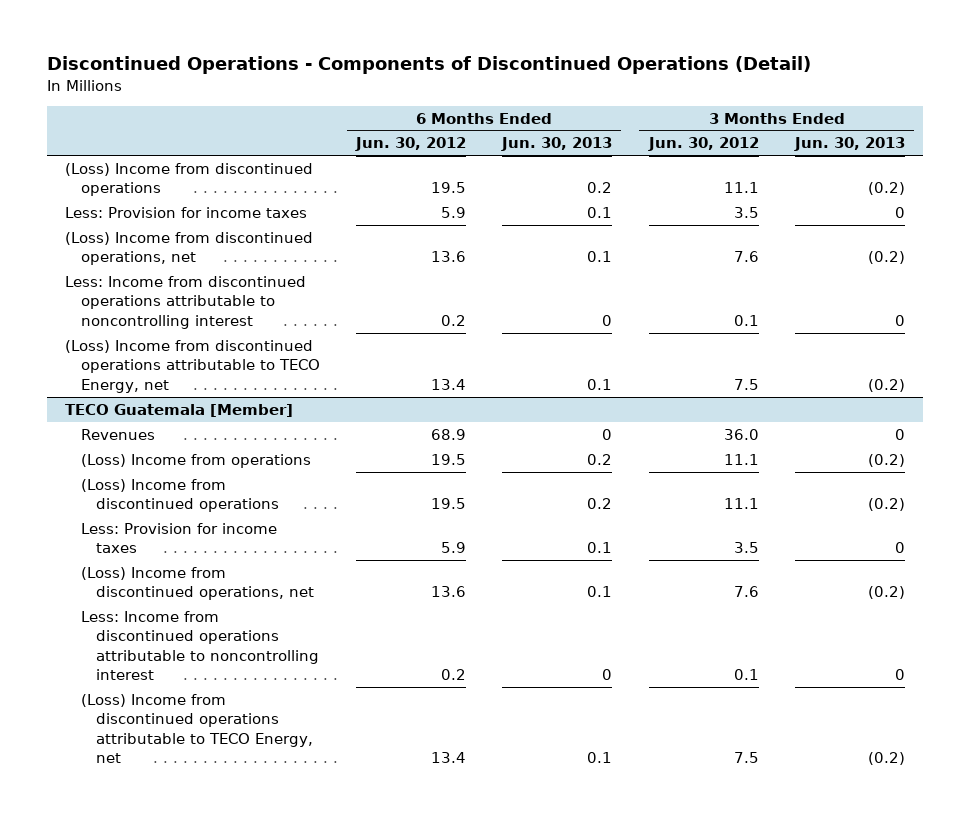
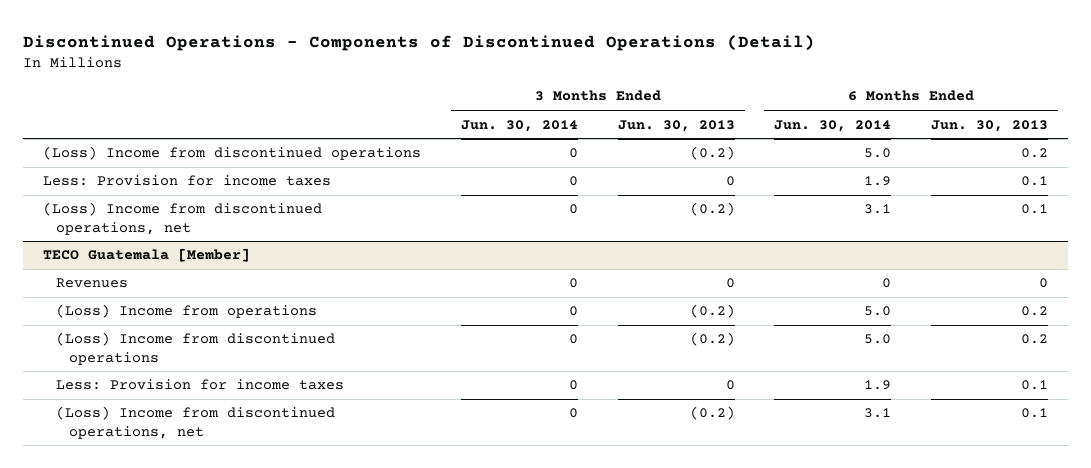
[354,137,466,152] Jun. 30, 2012 -> none
[647,137,759,152] Jun. 30, 2012 -> none
none -> [460,119,578,132] Jun. 30, 2014
none -> [774,119,892,132] Jun. 30, 2014
[65,275,307,329] Less: Income from discontinued operations attributable to noncontrolling interest -> none
[65,339,320,393] (Loss) Income from discontinued operations attributable to TECO Energy, net -> none
[80,610,320,681] Less: Income from discontinued operations attributable to noncontrolling interest -> none
[80,693,314,764] (Loss) Income from discontinued operations attributable to TECO Energy, net -> none

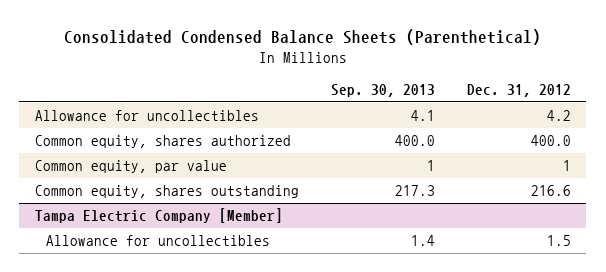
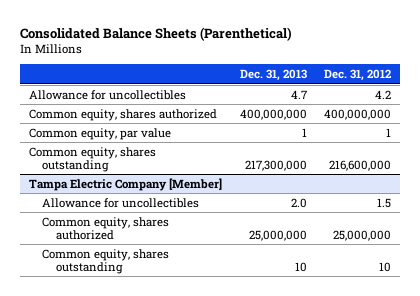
[63,29,541,46] Consolidated Condensed Balance Sheets (Parenthetical) -> [20,26,293,41] Consolidated Balance Sheets (Parenthetical)
[330,83,435,97] Sep. 30, 2013 -> none
none -> [239,68,307,81] Dec. 31, 2013
[530,135,571,147] 400.0 -> [323,108,391,120] 400,000,000
[530,185,571,197] 216.6 -> [328,159,391,171] 216,600,000
none -> [42,216,170,240] Common equity, shares authorized
none -> [42,248,170,274] Common equity, shares outstanding

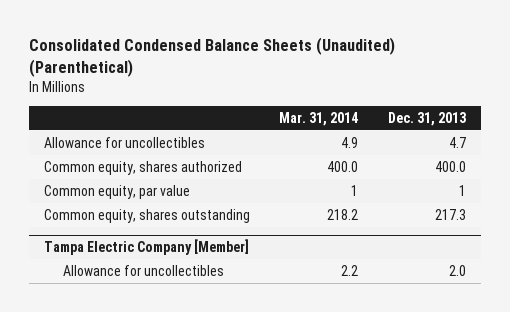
[20,26,293,41] Consolidated Balance Sheets (Parenthetical) -> [29,36,396,77] Consolidated Condensed Balance Sheets (Unaudited) (Parenthetical)
[323,68,391,81] Dec. 31, 2012 -> none
none -> [279,111,359,126] Mar. 31, 2014
[239,108,307,120] 400,000,000 -> [434,161,466,173] 400.0
[244,159,307,171] 217,300,000 -> [434,209,466,221] 217.3
[42,216,170,240] Common equity, shares authorized -> none
[42,248,170,274] Common equity, shares outstanding -> none

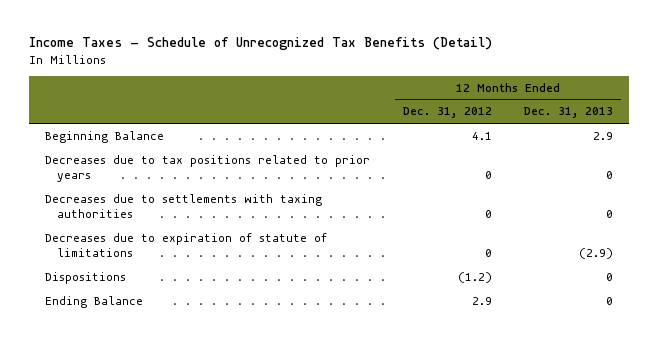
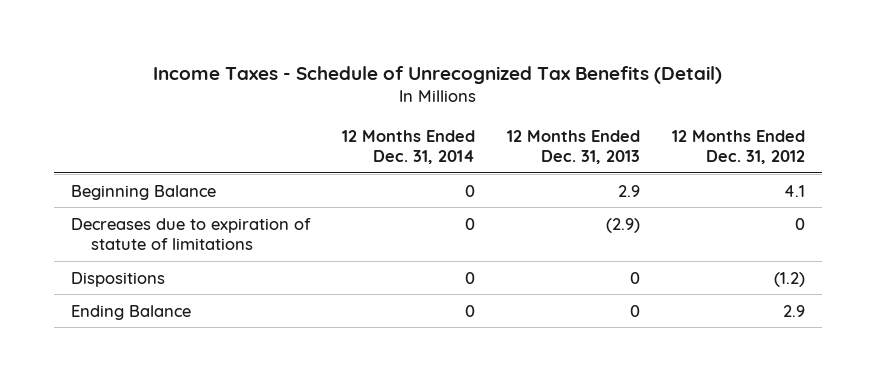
none -> [341,129,475,165] 12 Months Ended Dec. 31, 2014
[45,155,371,183] Decreases due to tax positions related to prior years -> none
[45,194,323,219] Decreases due to settlements with taxing authorities -> none

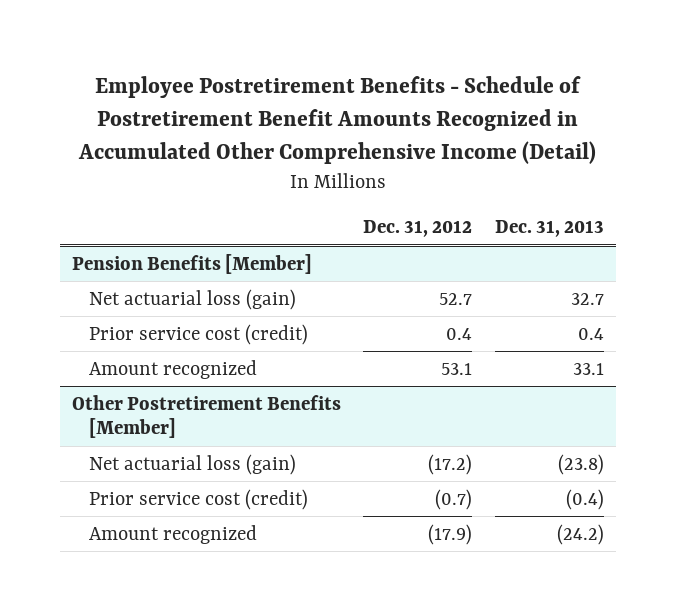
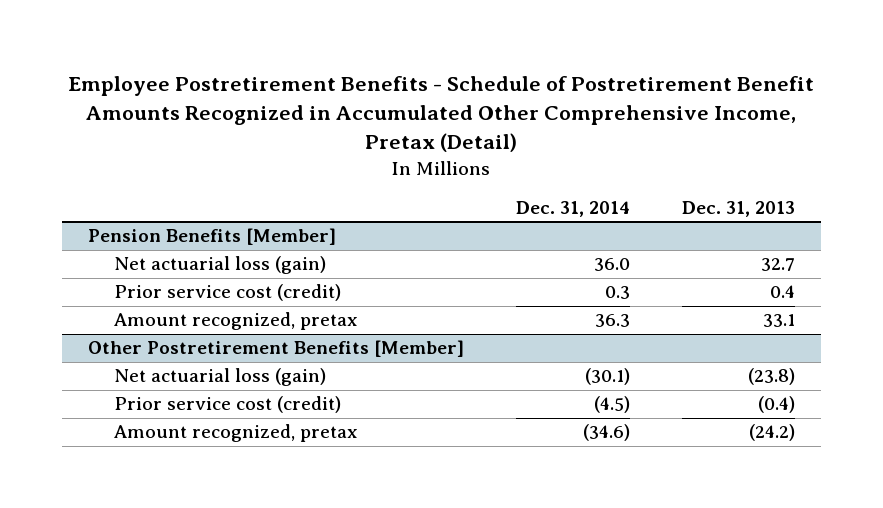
[77,76,596,165] Employee Postretirement Benefits - Schedule of Postretirement Benefit Amounts Recognized in Accumulated Other Comprehensive Income (Detail) -> [68,76,815,153] Employee Postretirement Benefits - Schedule of Postretirement Benefit Amounts Recognized in Accumulated Other Comprehensive Income, Pretax (Detail)
[363,220,473,238] Dec. 31, 2012 -> none
none -> [515,200,630,217] Dec. 31, 2014
[89,359,258,379] Amount recognized -> [113,312,358,331] Amount recognized, pretax
[89,524,258,544] Amount recognized -> [113,424,358,443] Amount recognized, pretax

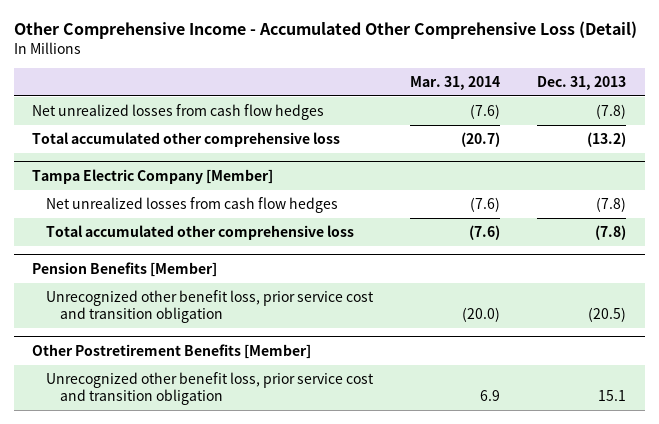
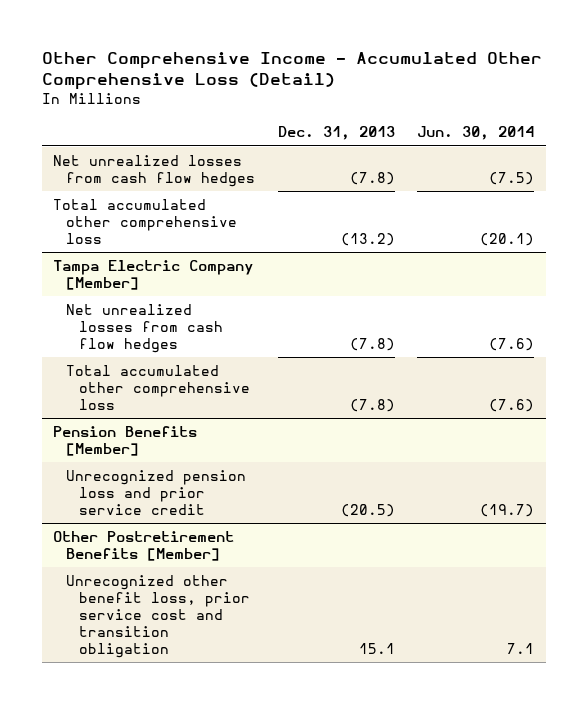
[410,75,501,90] Mar. 31, 2014 -> none
none -> [417,126,535,141] Jun. 30, 2014
[46,289,375,324] Unrecognized other benefit loss, prior service cost and transition obligation -> [66,469,247,515] Unrecognized pension loss and prior service credit

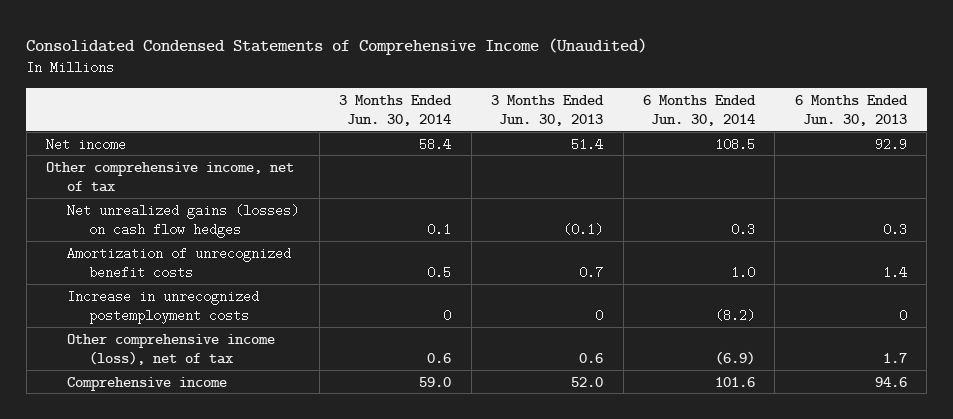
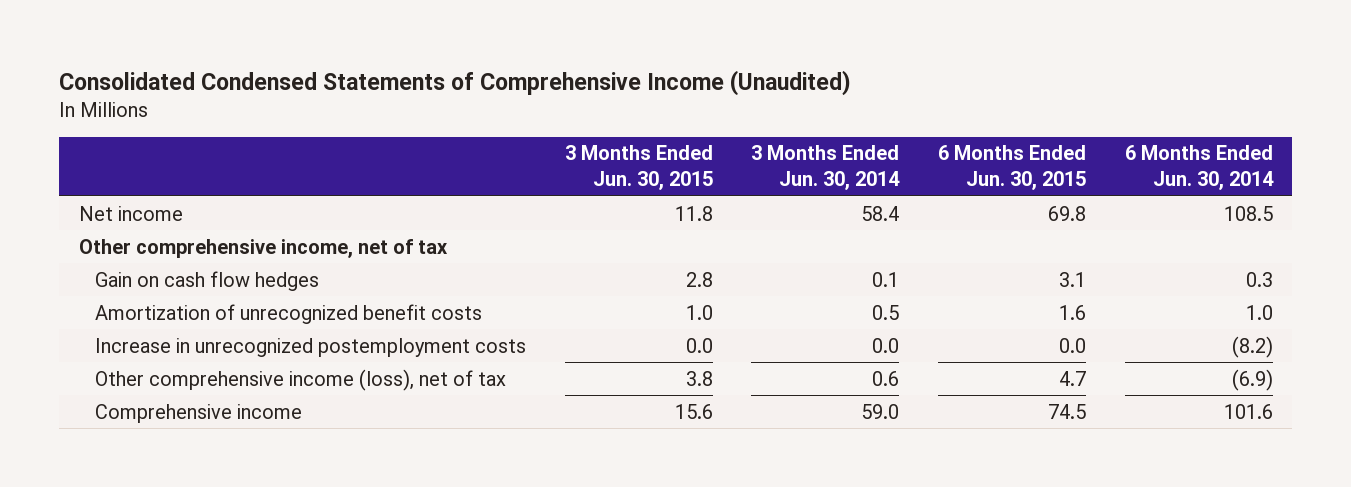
[491,94,605,126] 3 Months Ended Jun. 30, 2013 -> none
[794,94,908,126] 6 Months Ended Jun. 30, 2013 -> none
none -> [564,145,713,191] 3 Months Ended Jun. 30, 2015
none -> [937,145,1086,191] 6 Months Ended Jun. 30, 2015
[67,203,300,238] Net unrealized gains (losses) on cash flow hedges -> [95,270,320,291] Gain on cash flow hedges
[443,308,452,322] 0 -> [872,337,900,353] 0.0

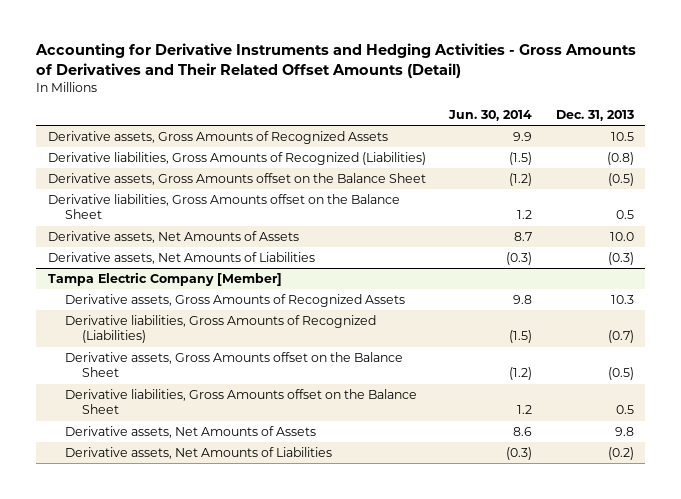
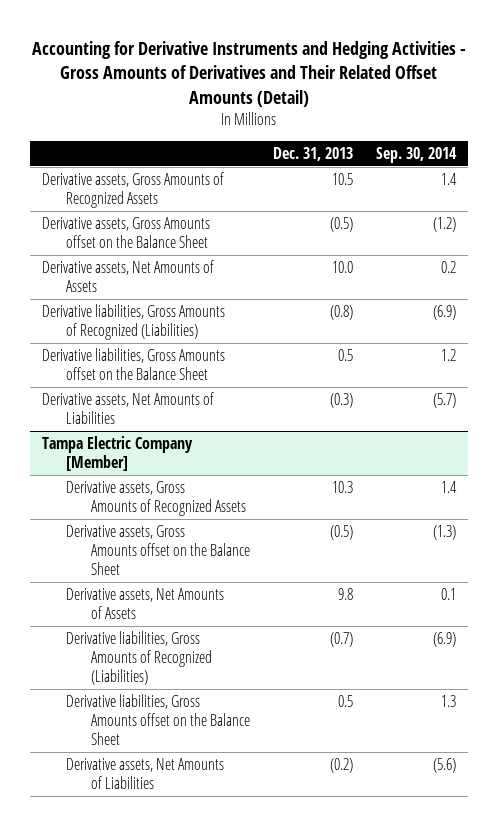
[448,110,533,122] Jun. 30, 2014 -> none
none -> [376,146,458,163] Sep. 30, 2014
[47,152,426,166] Derivative liabilities, Gross Amounts of Recognized (Liabilities) -> [41,304,225,340] Derivative liabilities, Gross Amounts of Recognized (Liabilities)
[47,194,400,220] Derivative liabilities, Gross Amounts offset on the Balance Sheet -> [41,348,225,380] Derivative liabilities, Gross Amounts offset on the Balance Sheet
[64,315,376,344] Derivative liabilities, Gross Amounts of Recognized (Liabilities) -> [66,631,212,685] Derivative liabilities, Gross Amounts of Recognized (Liabilities)
[64,389,417,415] Derivative liabilities, Gross Amounts offset on the Balance Sheet -> [66,694,250,745] Derivative liabilities, Gross Amounts offset on the Balance Sheet

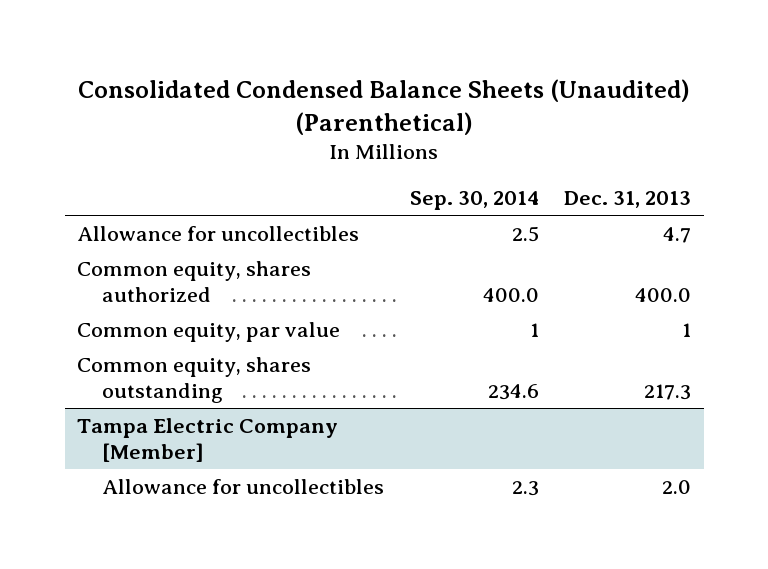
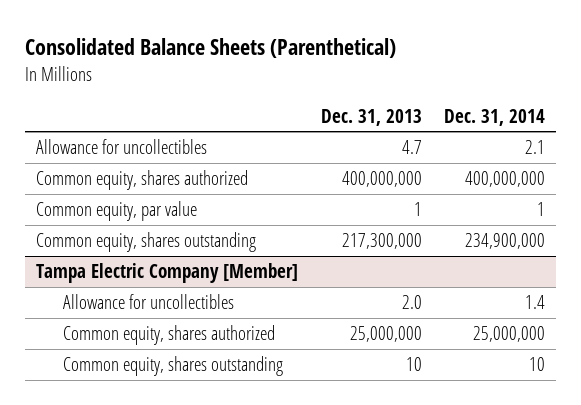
[78,78,691,135] Consolidated Condensed Balance Sheets (Unaudited) (Parenthetical) -> [25,38,397,59] Consolidated Balance Sheets (Parenthetical)
[409,191,539,211] Sep. 30, 2014 -> none
none -> [443,108,545,126] Dec. 31, 2014
[635,287,692,302] 400.0 -> [341,171,422,188] 400,000,000
[644,383,692,400] 217.3 -> [341,233,422,250] 217,300,000
none -> [62,325,275,346] Common equity, shares authorized
none -> [62,356,283,377] Common equity, shares outstanding

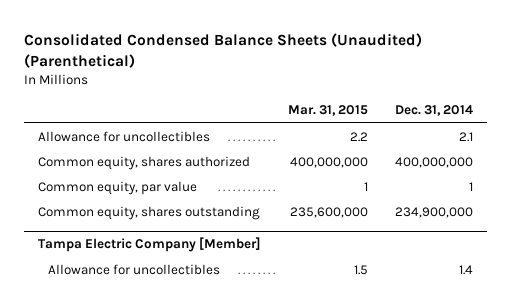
[25,38,397,59] Consolidated Balance Sheets (Parenthetical) -> [24,33,423,69] Consolidated Condensed Balance Sheets (Unaudited) (Parenthetical)
[320,108,422,126] Dec. 31, 2013 -> none
none -> [288,105,369,117] Mar. 31, 2015
[62,325,275,346] Common equity, shares authorized -> none
[62,356,283,377] Common equity, shares outstanding -> none

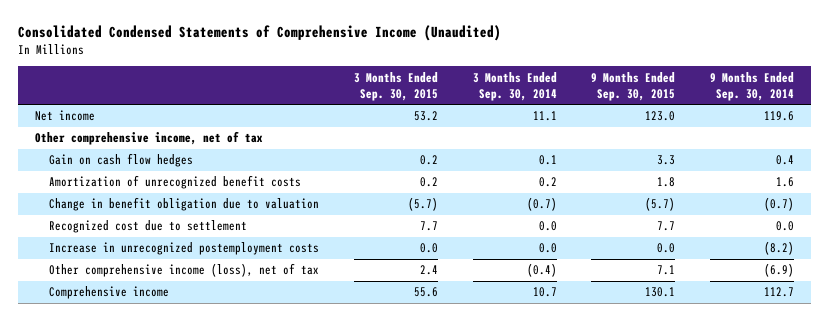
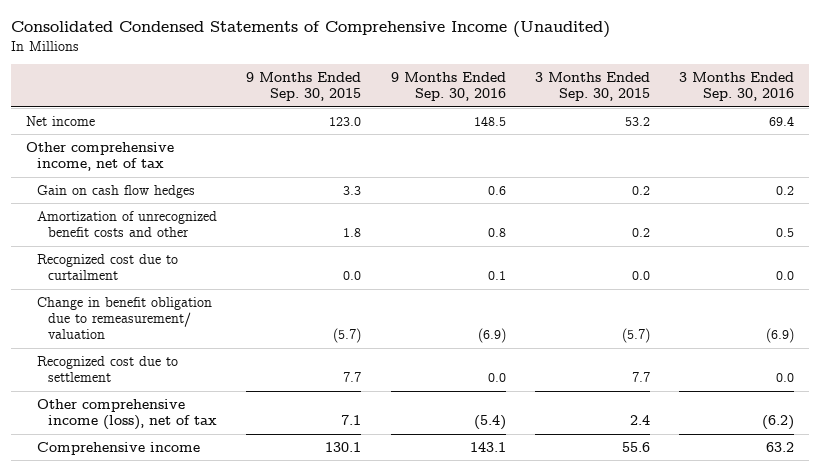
[472,71,557,101] 3 Months Ended Sep. 30, 2014 -> none
[709,71,794,101] 9 Months Ended Sep. 30, 2014 -> none
none -> [390,71,506,102] 9 Months Ended Sep. 30, 2016
none -> [679,71,795,102] 3 Months Ended Sep. 30, 2016
[49,175,302,190] Amortization of unrecognized benefit costs -> [37,210,218,238] Amortization of unrecognized benefit costs and other
none -> [37,253,179,281] Recognized cost due to curtailment
[49,197,320,212] Change in benefit obligation due to valuation -> [37,296,213,340] Change in benefit obligation due to remeasurement/ valuation
[49,242,320,256] Increase in unrecognized postemployment costs -> none

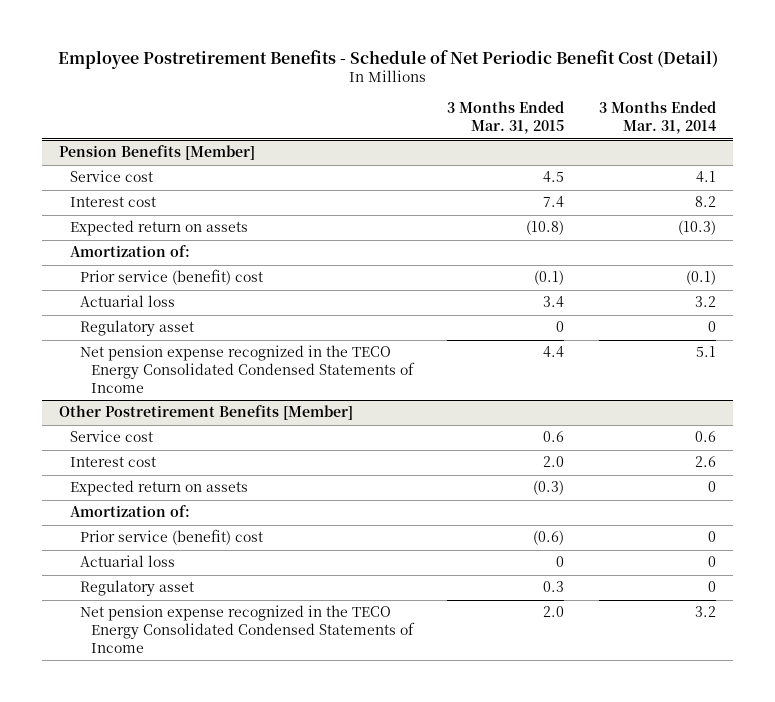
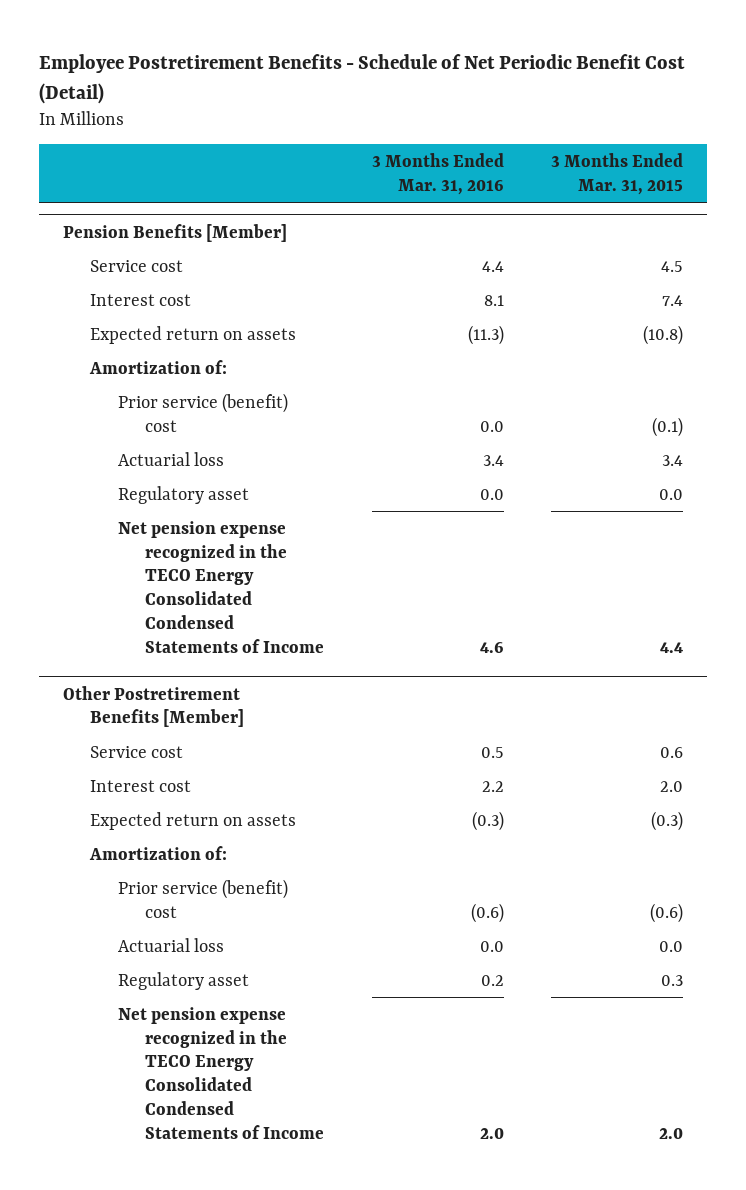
[598,101,716,135] 3 Months Ended Mar. 31, 2014 -> none
none -> [371,152,504,195] 3 Months Ended Mar. 31, 2016
[556,321,565,333] 0 -> [658,488,683,500] 0.0
[556,556,565,568] 0 -> [658,940,683,952] 0.0

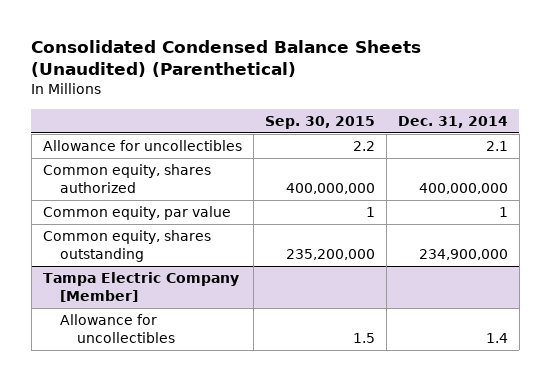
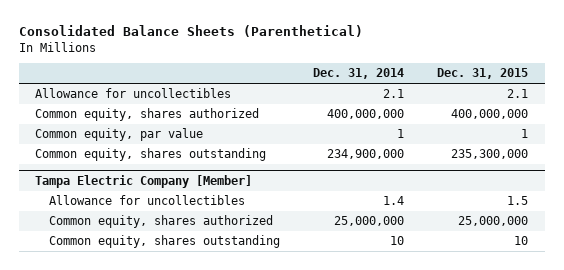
[31,40,422,78] Consolidated Condensed Balance Sheets (Unaudited) (Parenthetical) -> [18,25,363,38] Consolidated Balance Sheets (Parenthetical)
[264,115,375,129] Sep. 30, 2015 -> none
none -> [437,68,529,80] Dec. 31, 2015
none -> [49,215,274,229] Common equity, shares authorized
none -> [49,235,281,249] Common equity, shares outstanding

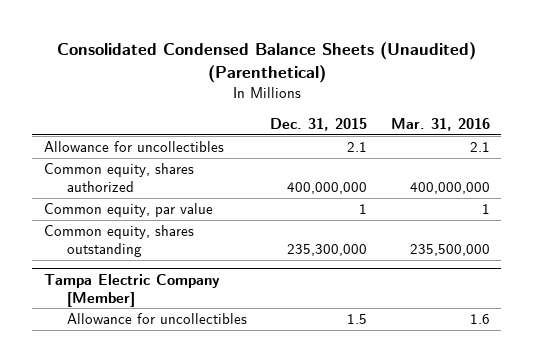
[18,25,363,38] Consolidated Balance Sheets (Parenthetical) -> [56,42,476,84] Consolidated Condensed Balance Sheets (Unaudited) (Parenthetical)
[313,68,405,80] Dec. 31, 2014 -> none
none -> [390,118,490,132] Mar. 31, 2016
[49,215,274,229] Common equity, shares authorized -> none
[49,235,281,249] Common equity, shares outstanding -> none

